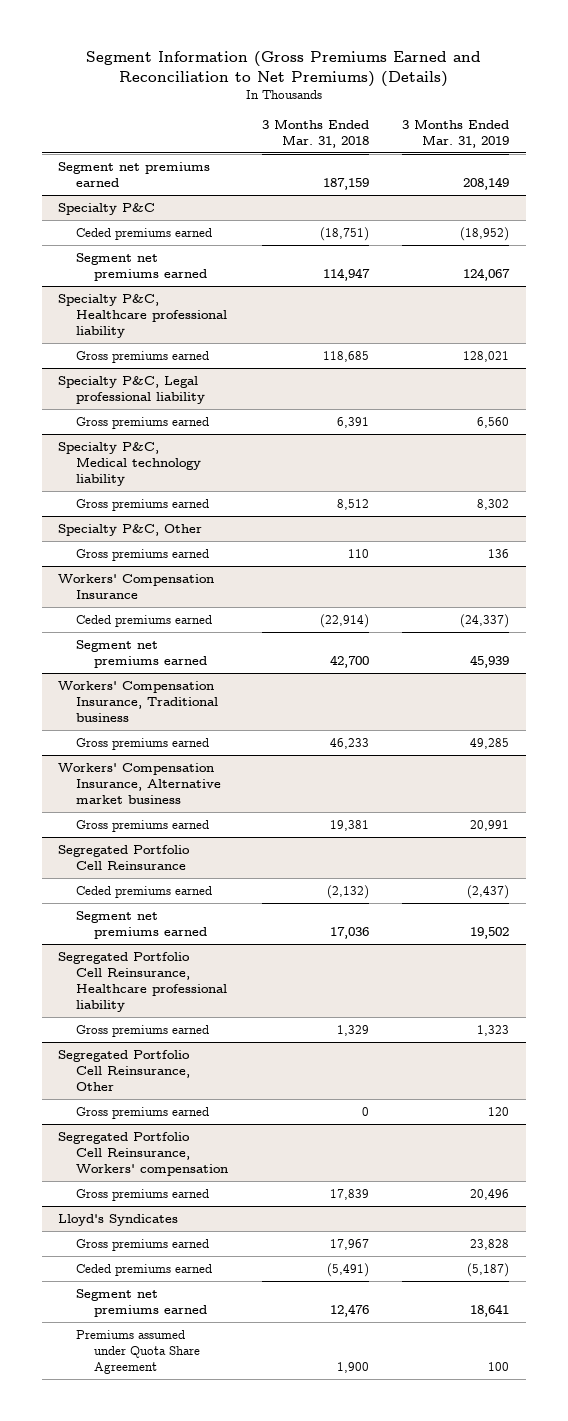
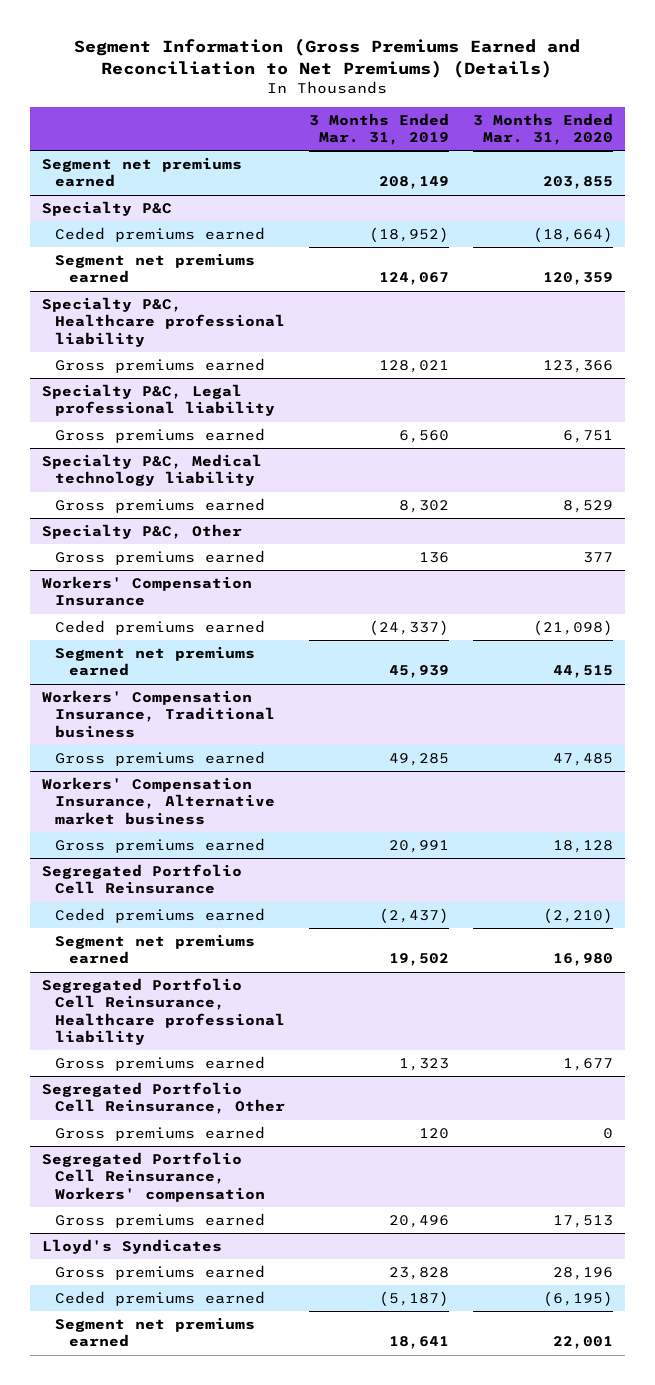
[261,118,369,148] 3 Months Ended Mar. 31, 2018 -> none
none -> [472,112,613,146] 3 Months Ended Mar. 31, 2020
[76,1330,200,1374] Premiums assumed under Quota Share Agreement -> none

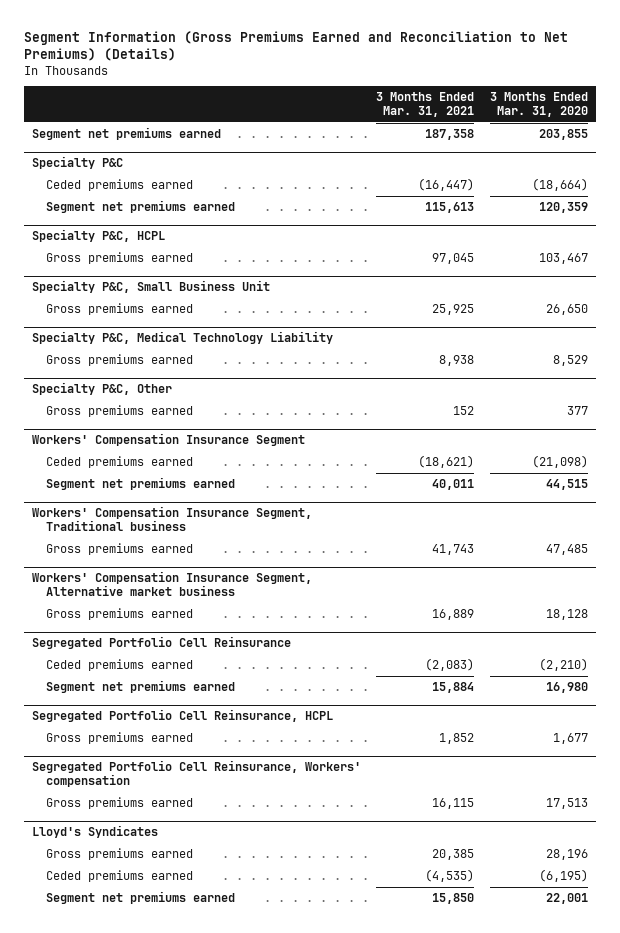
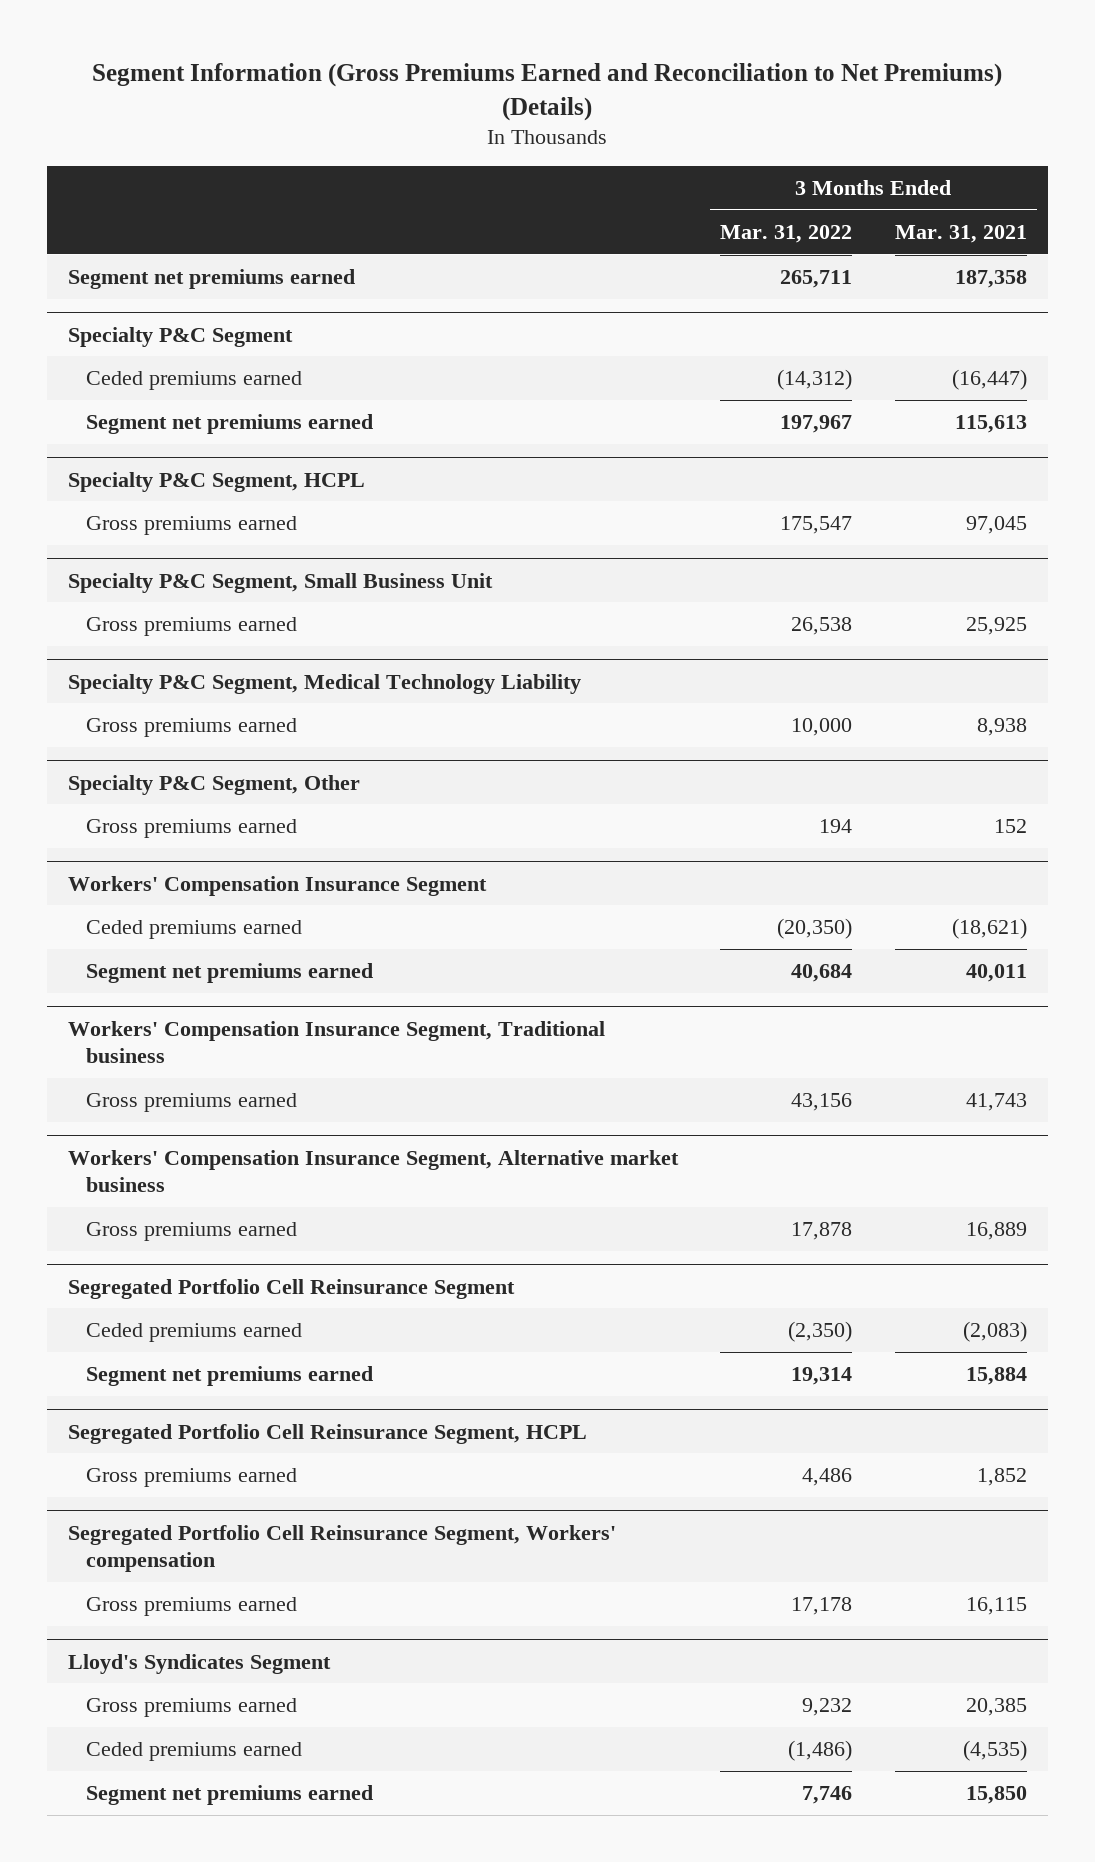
[490,92,589,118] 3 Months Ended Mar. 31, 2020 -> none
none -> [720,224,853,243] Mar. 31, 2022
[31,156,123,170] Specialty P&C -> [67,326,293,347] Specialty P&C Segment
[31,229,165,243] Specialty P&C, HCPL -> [67,471,365,492] Specialty P&C Segment, HCPL
[31,280,270,294] Specialty P&C, Small Business Unit -> [67,572,493,593] Specialty P&C Segment, Small Business Unit
[31,331,333,345] Specialty P&C, Medical Technology Liability -> [67,673,581,694] Specialty P&C Segment, Medical Technology Liability
[31,382,172,396] Specialty P&C, Other -> [67,774,360,795] Specialty P&C Segment, Other
[31,636,291,650] Segregated Portfolio Cell Reinsurance -> [67,1278,515,1299] Segregated Portfolio Cell Reinsurance Segment
[31,709,333,723] Segregated Portfolio Cell Reinsurance, HCPL -> [67,1423,587,1444] Segregated Portfolio Cell Reinsurance Segment, HCPL
[31,760,361,788] Segregated Portfolio Cell Reinsurance, Workers' compensation -> [67,1524,616,1573] Segregated Portfolio Cell Reinsurance Segment, Workers' compensation
[31,825,158,839] Lloyd's Syndicates -> [67,1653,331,1674] Lloyd's Syndicates Segment

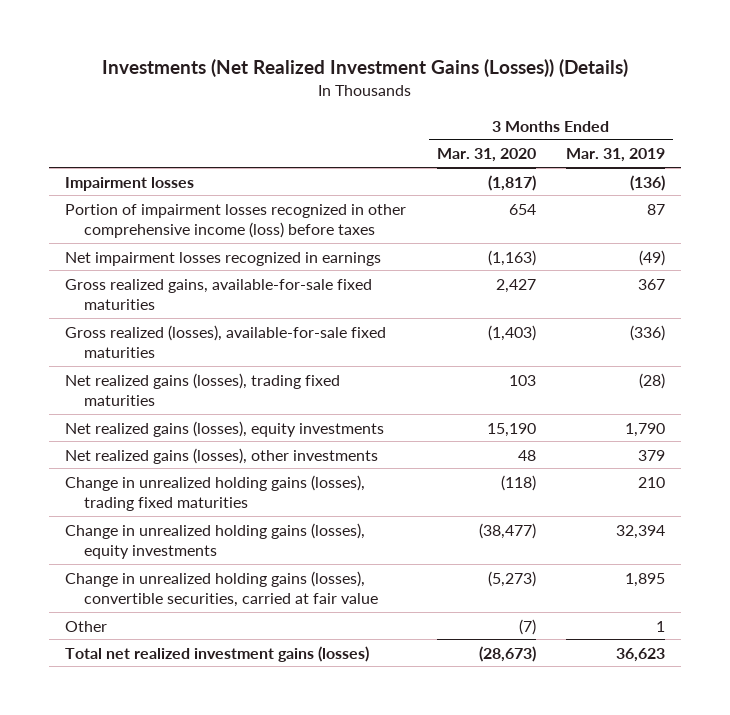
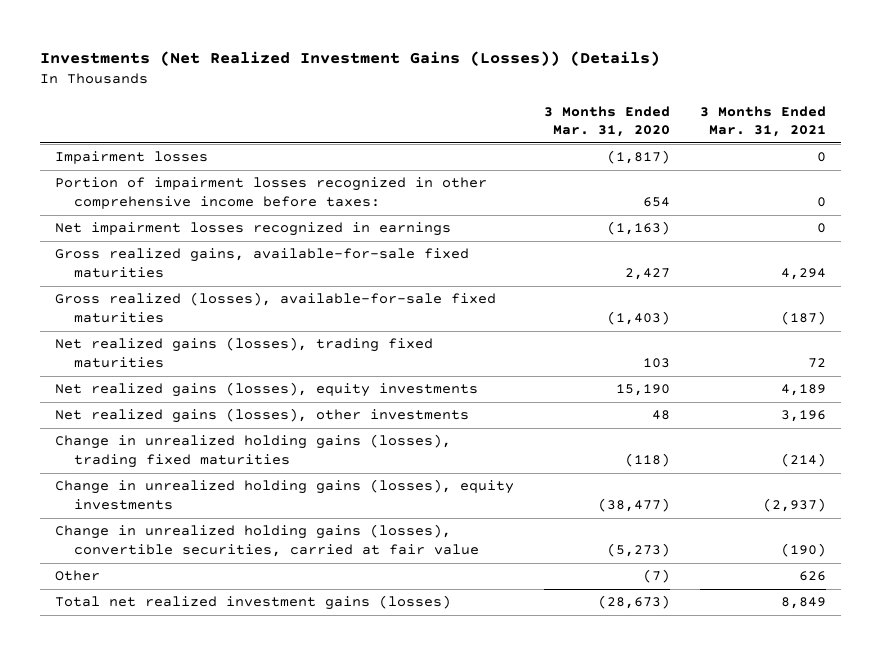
[566,148,666,163] Mar. 31, 2019 -> none
none -> [700,105,827,138] 3 Months Ended Mar. 31, 2021
[64,203,406,239] Portion of impairment losses recognized in other comprehensive income (loss) before taxes -> [55,177,488,210] Portion of impairment losses recognized in other comprehensive income before taxes:

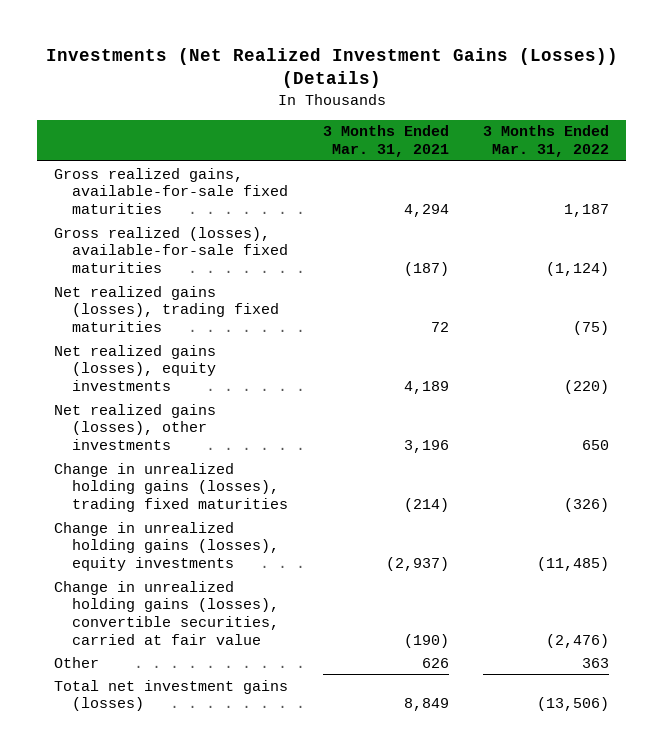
[544,105,671,138] 3 Months Ended Mar. 31, 2020 -> none
none -> [483,125,610,157] 3 Months Ended Mar. 31, 2022
[55,151,209,165] Impairment losses -> none
[55,177,488,210] Portion of impairment losses recognized in other comprehensive income before taxes: -> none
[55,222,452,237] Net impairment losses recognized in earnings -> none
[55,595,452,611] Total net realized investment gains (losses) -> [54,679,289,712] Total net investment gains (losses)

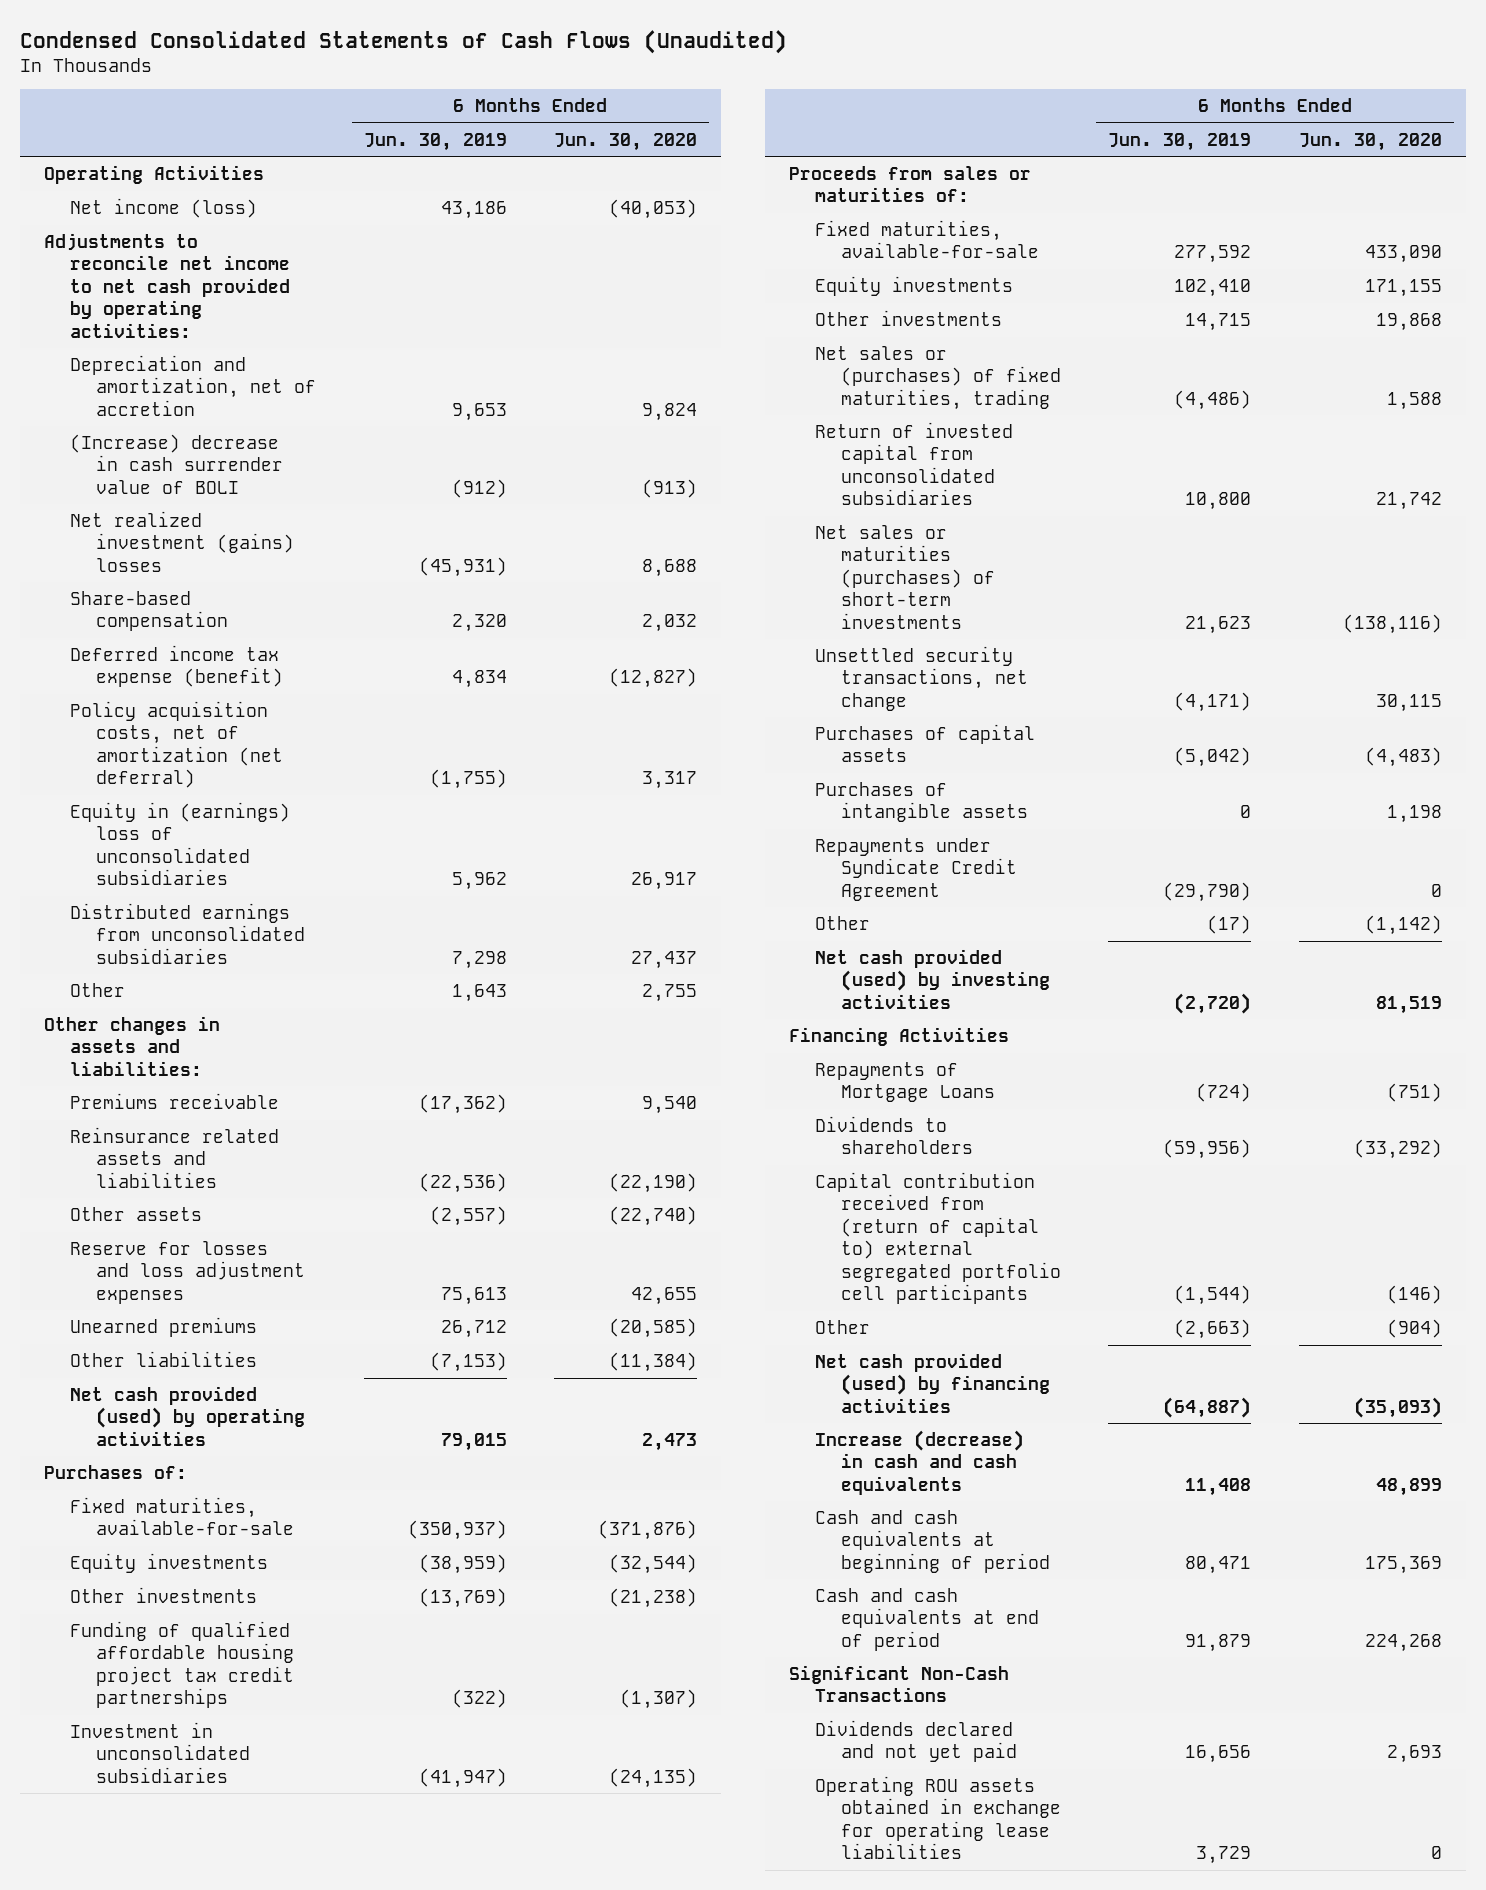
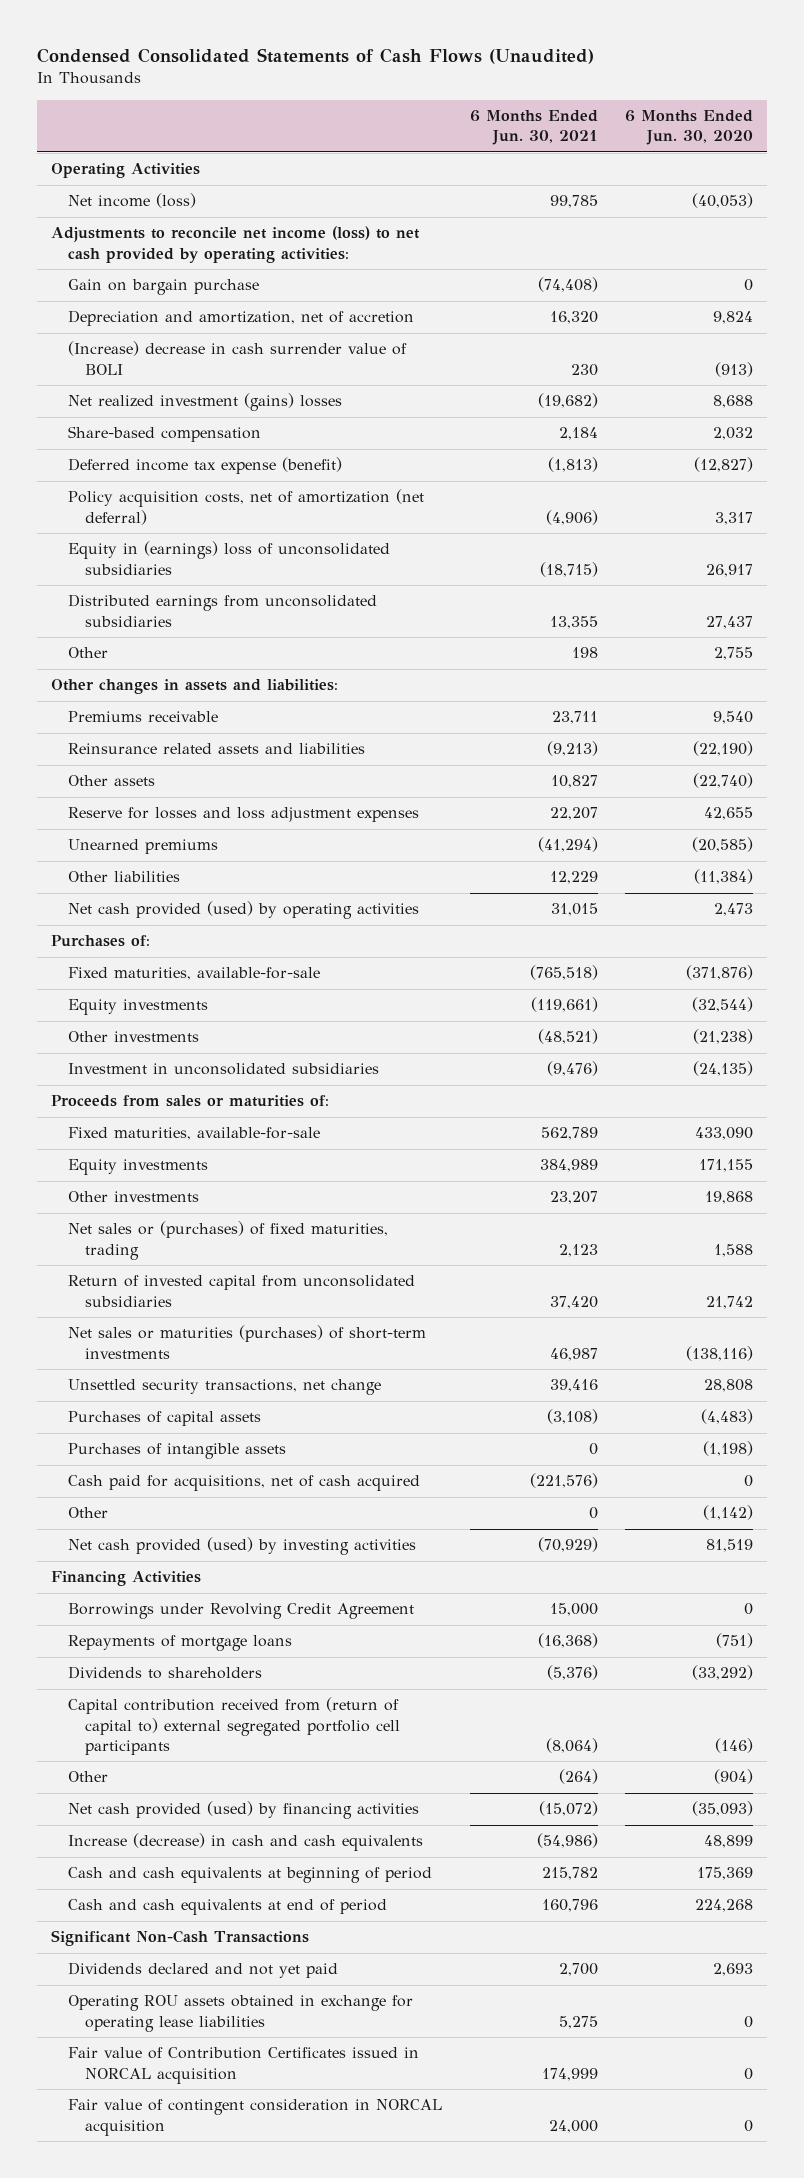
[363,132,507,151] Jun. 30, 2019 -> none
none -> [469,109,598,146] 6 Months Ended Jun. 30, 2021
[44,232,291,338] Adjustments to reconcile net income to net cash provided by operating activities: -> [50,226,420,263] Adjustments to reconcile net income (loss) to net cash provided by operating activities:
none -> [67,279,259,296] Gain on bargain purchase
[70,1620,295,1709] Funding of qualified affordable housing project tax credit partnerships -> none
[1375,693,1442,712] 30,115 -> [704,1379,754,1393] 28,808
[814,837,1017,901] Repayments under Syndicate Credit Agreement -> none
[1386,805,1442,824] 1,198 -> [703,1441,754,1457] (1,198)
none -> [67,1475,420,1492] Cash paid for acquisitions, net of cash acquired
none -> [67,1603,414,1620] Borrowings under Revolving Credit Agreement
[814,1061,995,1103] Repayments of Mortgage Loans -> [67,1635,292,1652] Repayments of mortgage loans
none -> [67,2047,419,2084] Fair value of Contribution Certificates issued in NORCAL acquisition
none -> [67,2099,442,2136] Fair value of contingent consideration in NORCAL acquisition

